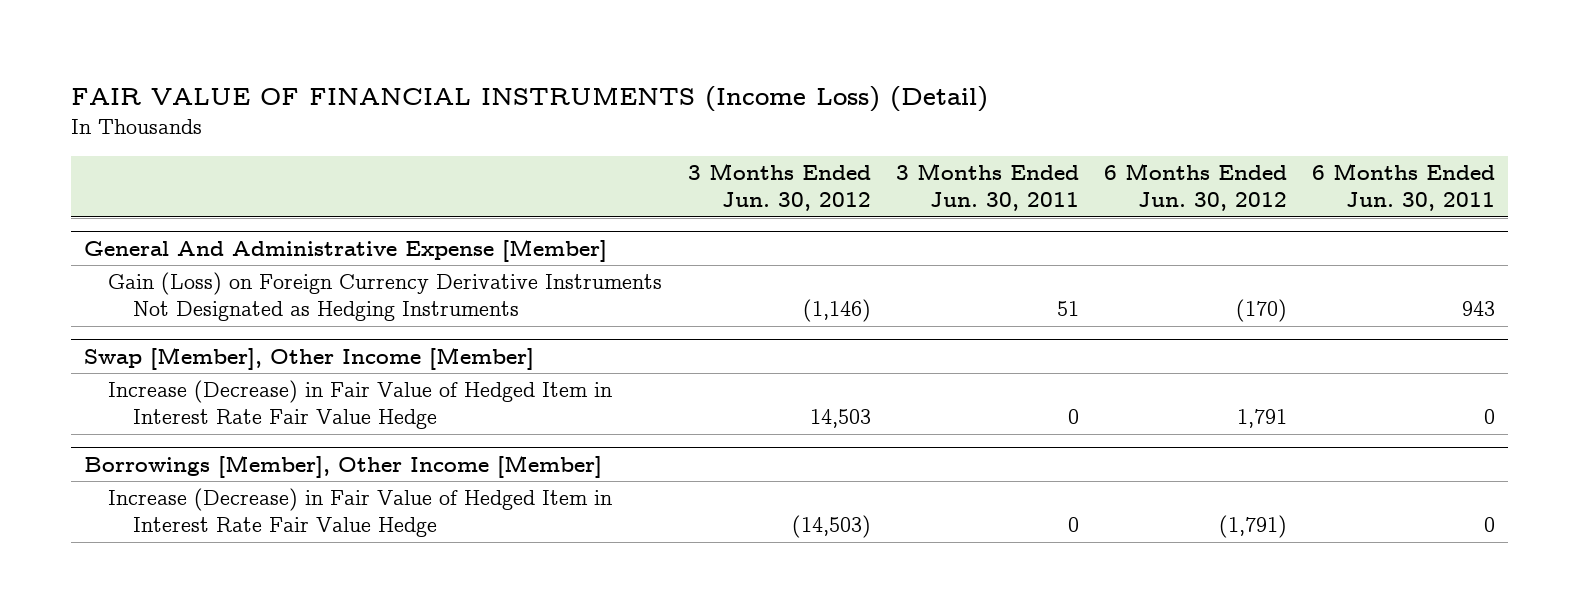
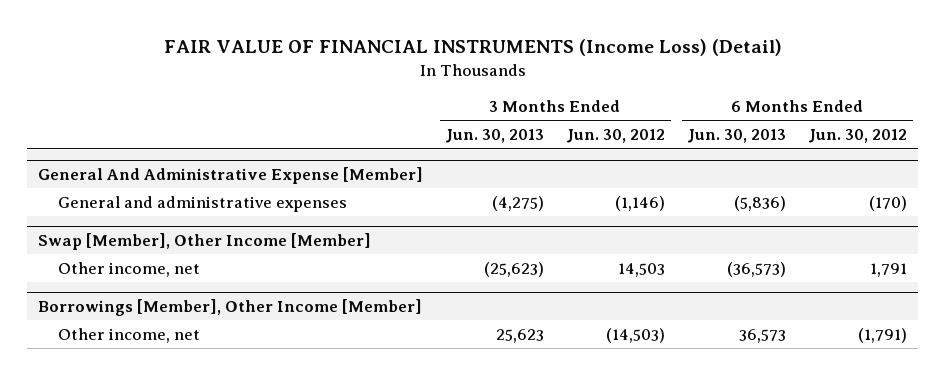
[895,163,1079,212] 3 Months Ended Jun. 30, 2011 -> none
[1312,163,1496,212] 6 Months Ended Jun. 30, 2011 -> none
none -> [445,129,545,144] Jun. 30, 2013
none -> [687,129,787,144] Jun. 30, 2013
[108,272,663,322] Gain (Loss) on Foreign Currency Derivative Instruments Not Designated as Hedging Instruments -> [57,195,347,212] General and administrative expenses
[108,380,613,430] Increase (Decrease) in Fair Value of Hedged Item in Interest Rate Fair Value Hedge -> [57,261,200,277] Other income, net
[108,488,613,538] Increase (Decrease) in Fair Value of Hedged Item in Interest Rate Fair Value Hedge -> [57,327,200,343] Other income, net

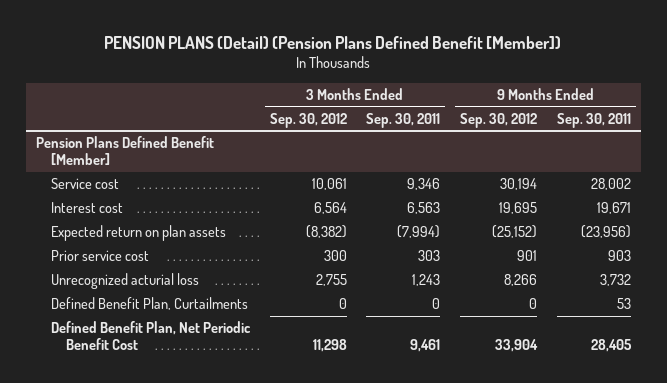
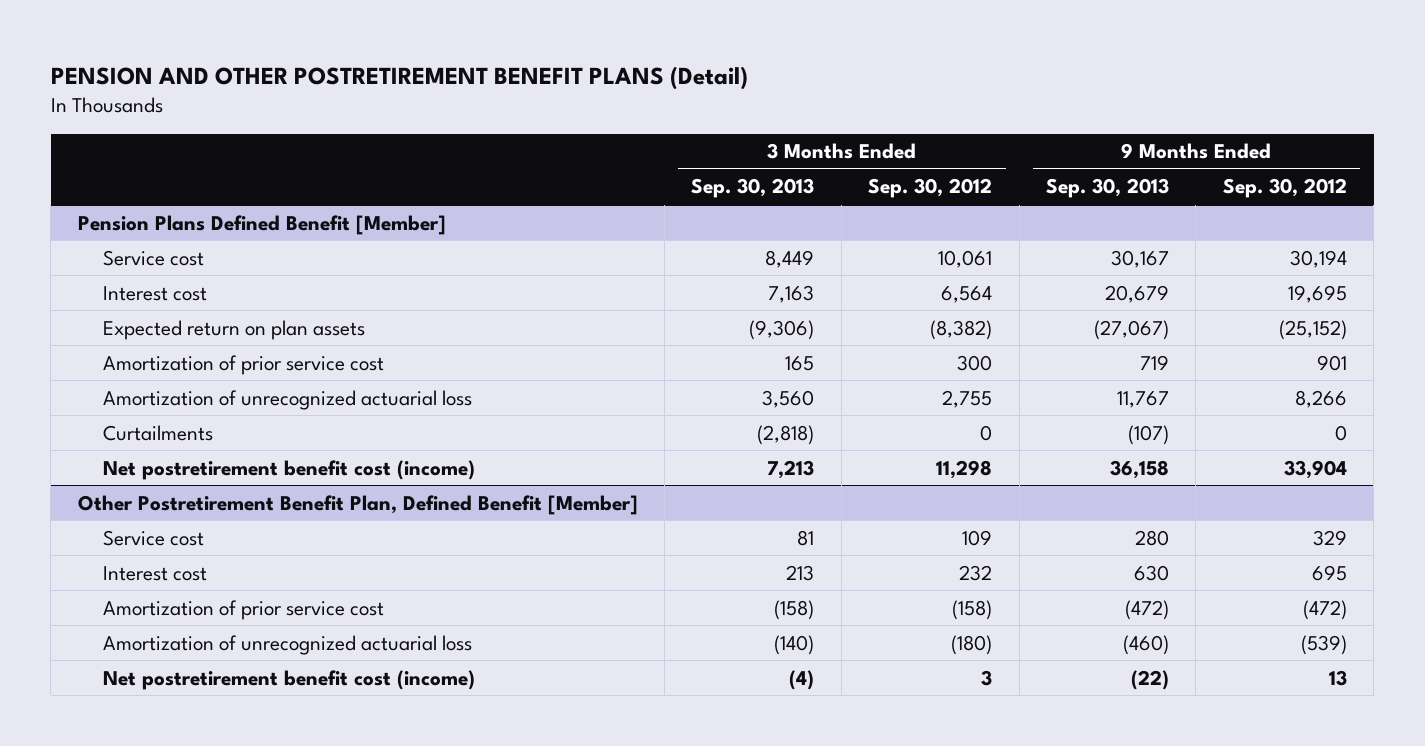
[104,35,562,49] PENSION PLANS (Detail) (Pension Plans Defined Benefit [Member]) -> [50,65,748,90] PENSION AND OTHER POSTRETIREMENT BENEFIT PLANS (Detail)
[366,112,441,128] Sep. 30, 2011 -> none
[556,112,631,128] Sep. 30, 2011 -> none
none -> [691,178,815,199] Sep. 30, 2013
none -> [1046,178,1170,199] Sep. 30, 2013
[50,250,149,262] Prior service cost -> [103,354,385,375] Amortization of prior service cost
[50,273,199,290] Unrecognized acturial loss -> [103,389,473,410] Amortization of unrecognized actuarial loss
[50,297,248,311] Defined Benefit Plan, Curtailments -> [103,424,214,441] Curtailments
[50,321,251,351] Defined Benefit Plan, Net Periodic Benefit Cost -> [103,459,476,480] Net postretirement benefit cost (income)
none -> [77,494,638,515] Other Postretirement Benefit Plan, Defined Benefit [Member]
none -> [103,529,205,546] Service cost
none -> [103,565,208,581] Interest cost
none -> [103,599,385,620] Amortization of prior service cost
none -> [103,634,473,655] Amortization of unrecognized actuarial loss
none -> [103,669,476,690] Net postretirement benefit cost (income)

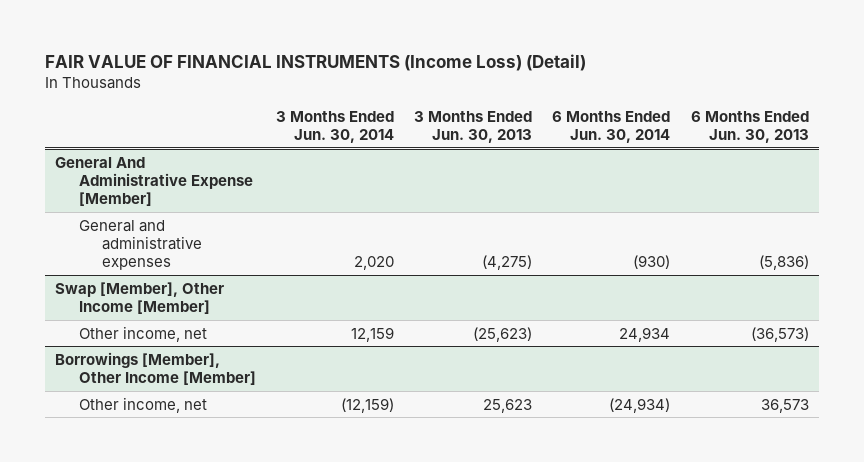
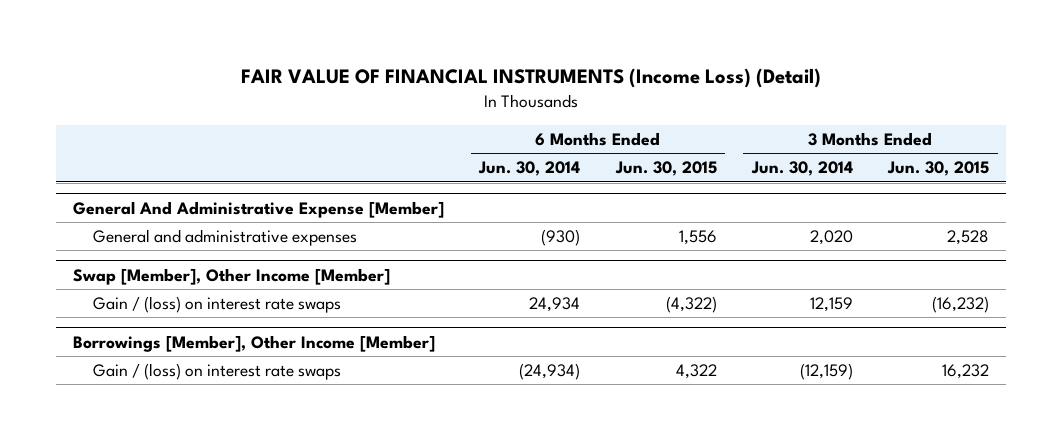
[414,110,533,143] 3 Months Ended Jun. 30, 2013 -> none
[690,110,809,143] 6 Months Ended Jun. 30, 2013 -> none
none -> [614,161,717,177] Jun. 30, 2015
none -> [886,161,989,177] Jun. 30, 2015
[78,325,207,342] Other income, net -> [93,296,342,314] Gain / (loss) on interest rate swaps
[78,396,207,413] Other income, net -> [93,363,342,381] Gain / (loss) on interest rate swaps

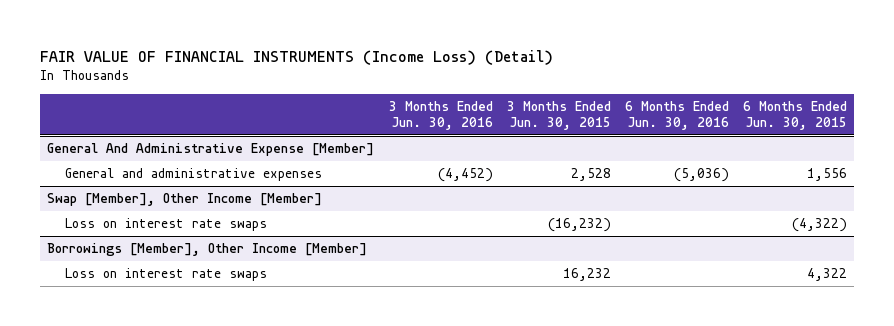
[478,161,581,177] Jun. 30, 2014 -> none
[750,161,853,177] Jun. 30, 2014 -> none
none -> [388,100,493,131] 3 Months Ended Jun. 30, 2016
none -> [624,100,729,131] 6 Months Ended Jun. 30, 2016
[93,296,342,314] Gain / (loss) on interest rate swaps -> [65,218,268,232] Loss on interest rate swaps
[93,363,342,381] Gain / (loss) on interest rate swaps -> [65,268,268,282] Loss on interest rate swaps

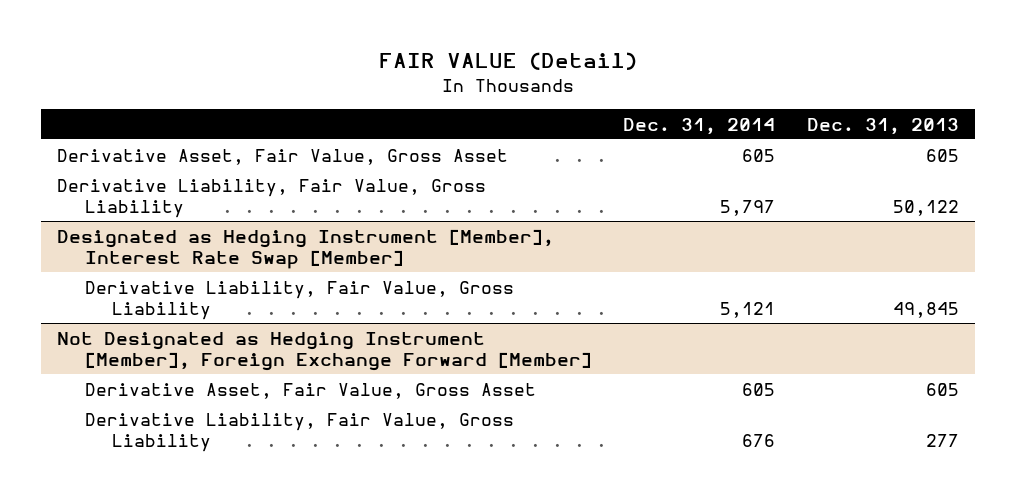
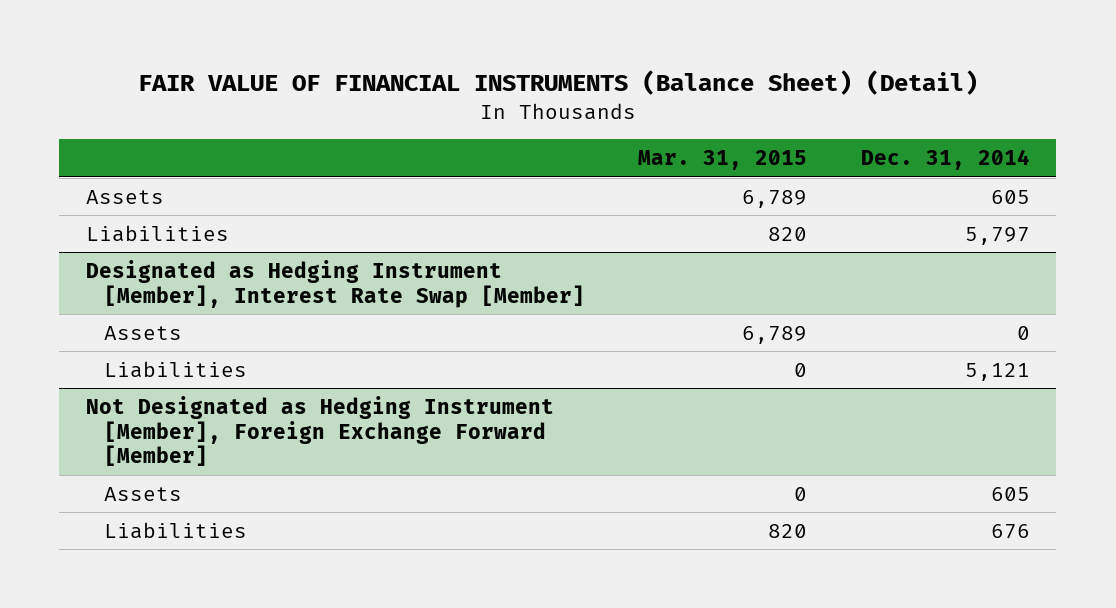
[378,51,637,70] FAIR VALUE (Detail) -> [137,70,978,96] FAIR VALUE OF FINANCIAL INSTRUMENTS (Balance Sheet) (Detail)
[807,117,960,135] Dec. 31, 2013 -> none
none -> [638,150,808,171] Mar. 31, 2015
[56,148,508,165] Derivative Asset, Fair Value, Gross Asset -> [85,189,164,204] Assets
[56,178,486,218] Derivative Liability, Fair Value, Gross Liability -> [85,224,229,242] Liabilities
none -> [104,325,183,340] Assets
[84,280,514,320] Derivative Liability, Fair Value, Gross Liability -> [104,360,248,378] Liabilities
[84,382,536,399] Derivative Asset, Fair Value, Gross Asset -> [104,486,183,501] Assets
[84,412,514,452] Derivative Liability, Fair Value, Gross Liability -> [104,521,248,539] Liabilities

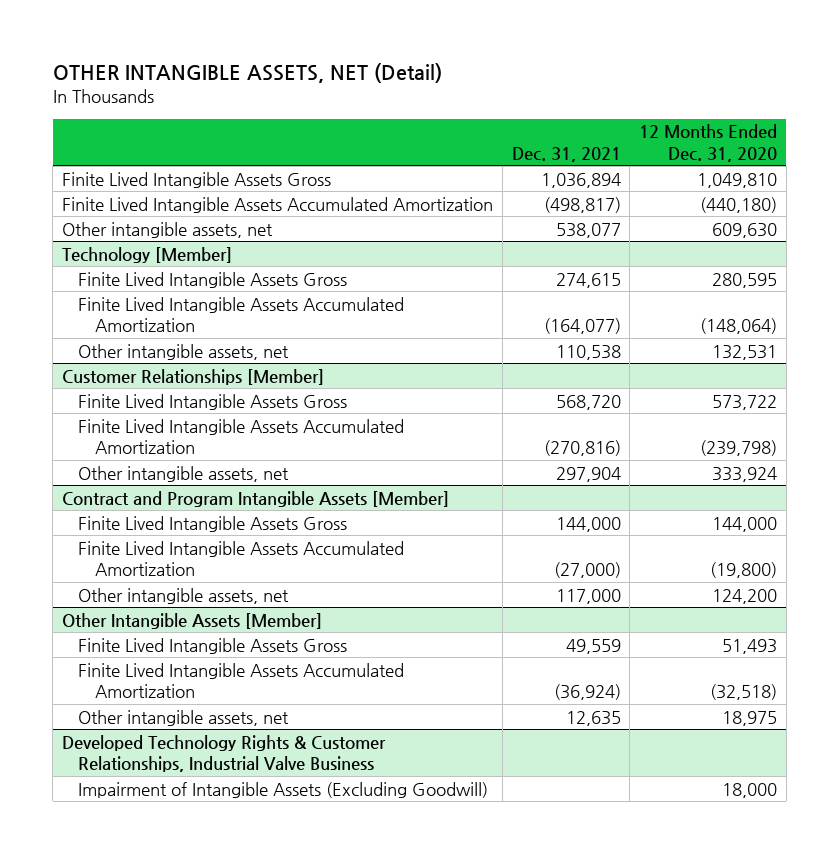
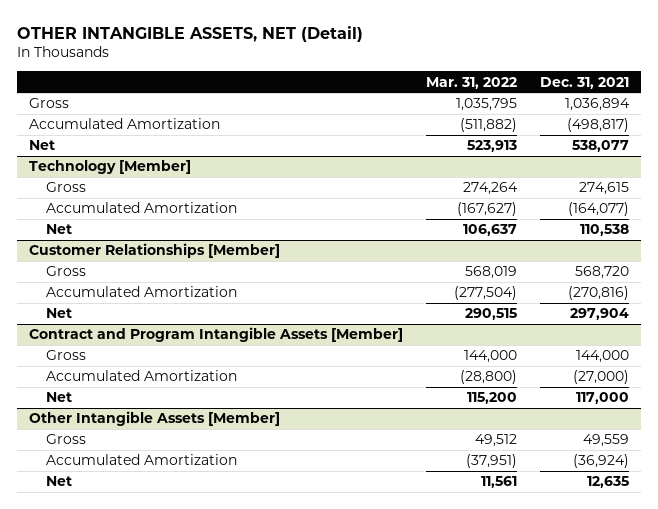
[638,124,777,162] 12 Months Ended Dec. 31, 2020 -> none
none -> [426,76,518,89] Mar. 31, 2022
[62,171,332,188] Finite Lived Intangible Assets Gross -> [29,98,70,109] Gross
[62,196,494,213] Finite Lived Intangible Assets Accumulated Amortization -> [29,118,221,130] Accumulated Amortization
[62,221,274,238] Other intangible assets, net -> [29,140,56,151] Net
[78,271,348,288] Finite Lived Intangible Assets Gross -> [46,182,87,193] Gross
[78,296,405,332] Finite Lived Intangible Assets Accumulated Amortization -> [46,202,238,214] Accumulated Amortization
[78,343,290,360] Other intangible assets, net -> [46,224,73,235] Net
[78,393,348,410] Finite Lived Intangible Assets Gross -> [46,266,87,277] Gross
[78,418,405,454] Finite Lived Intangible Assets Accumulated Amortization -> [46,286,238,298] Accumulated Amortization
[78,465,290,482] Other intangible assets, net -> [46,308,73,319] Net
[78,515,348,532] Finite Lived Intangible Assets Gross -> [46,350,87,361] Gross
[78,540,405,576] Finite Lived Intangible Assets Accumulated Amortization -> [46,370,238,382] Accumulated Amortization
[78,587,290,604] Other intangible assets, net -> [46,392,73,403] Net
[62,734,387,772] Developed Technology Rights & Customer Relationships, Industrial Valve Business -> none
[78,781,489,798] Impairment of Intangible Assets (Excluding Goodwill) -> none
[78,637,348,654] Finite Lived Intangible Assets Gross -> [46,434,87,445] Gross
[78,662,405,698] Finite Lived Intangible Assets Accumulated Amortization -> [46,454,238,466] Accumulated Amortization
[78,709,290,726] Other intangible assets, net -> [46,476,73,487] Net

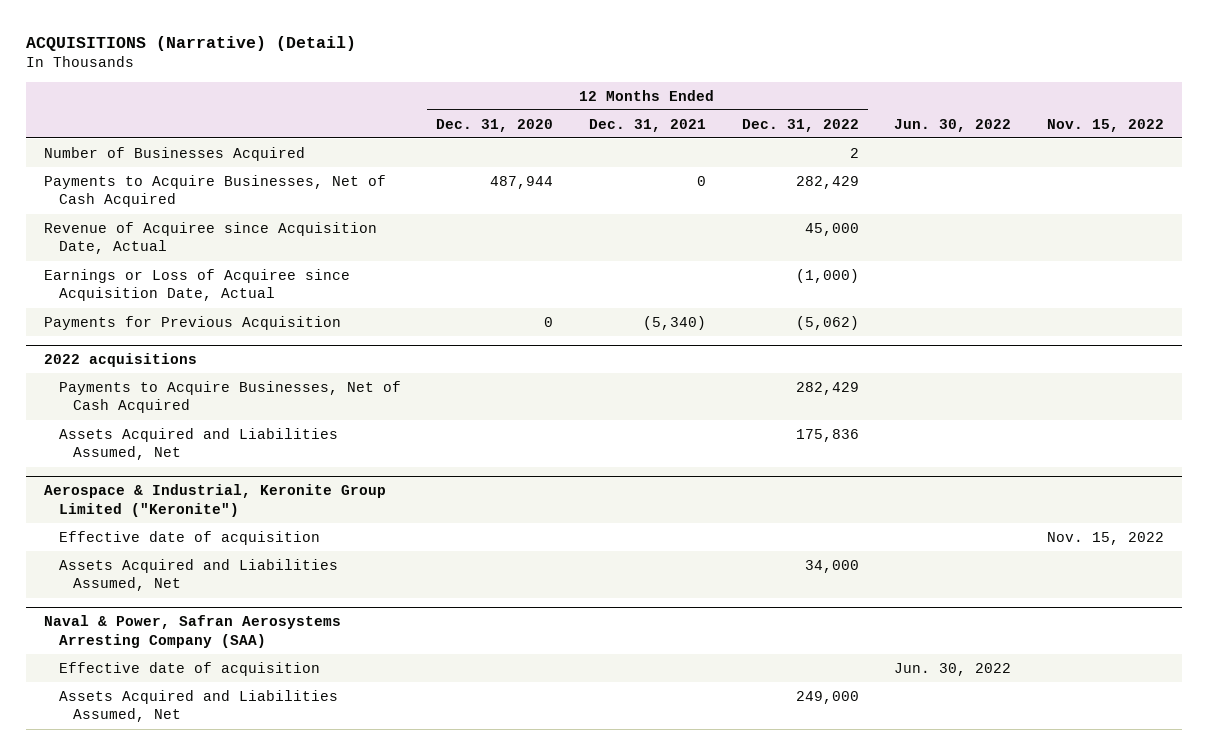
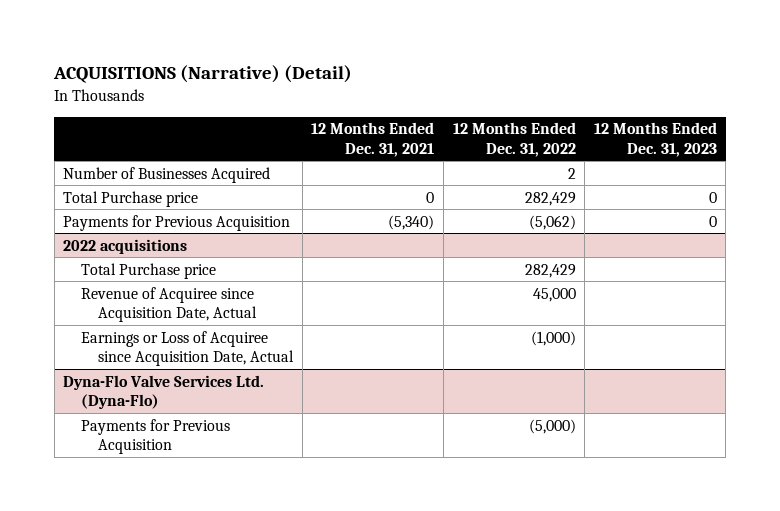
[436,118,554,132] Dec. 31, 2020 -> none
[894,118,1012,132] Jun. 30, 2022 -> none
[1047,118,1165,132] Nov. 15, 2022 -> none
none -> [593,122,717,157] 12 Months Ended Dec. 31, 2023
[43,221,377,255] Revenue of Acquiree since Acquisition Date, Actual -> none
[43,268,350,302] Earnings or Loss of Acquiree since Acquisition Date, Actual -> none
[43,174,386,208] Payments to Acquire Businesses, Net of Cash Acquired -> [63,190,199,207] Total Purchase price
[58,427,338,461] Assets Acquired and Liabilities Assumed, Net -> none
[43,484,386,517] Aerospace & Industrial, Keronite Group Limited ("Keronite") -> none
[58,530,320,545] Effective date of acquisition -> none
[58,558,338,592] Assets Acquired and Liabilities Assumed, Net -> none
[43,615,341,648] Naval & Power, Safran Aerosystems Arresting Company (SAA) -> none
[58,661,320,676] Effective date of acquisition -> none
[58,689,338,723] Assets Acquired and Liabilities Assumed, Net -> none
[58,380,401,414] Payments to Acquire Businesses, Net of Cash Acquired -> [80,262,216,279] Total Purchase price
none -> [80,286,258,323] Revenue of Acquiree since Acquisition Date, Actual
none -> [80,330,295,367] Earnings or Loss of Acquiree since Acquisition Date, Actual
none -> [63,374,265,410] Dyna-Flo Valve Services Ltd. (Dyna-Flo)
none -> [80,418,230,455] Payments for Previous Acquisition

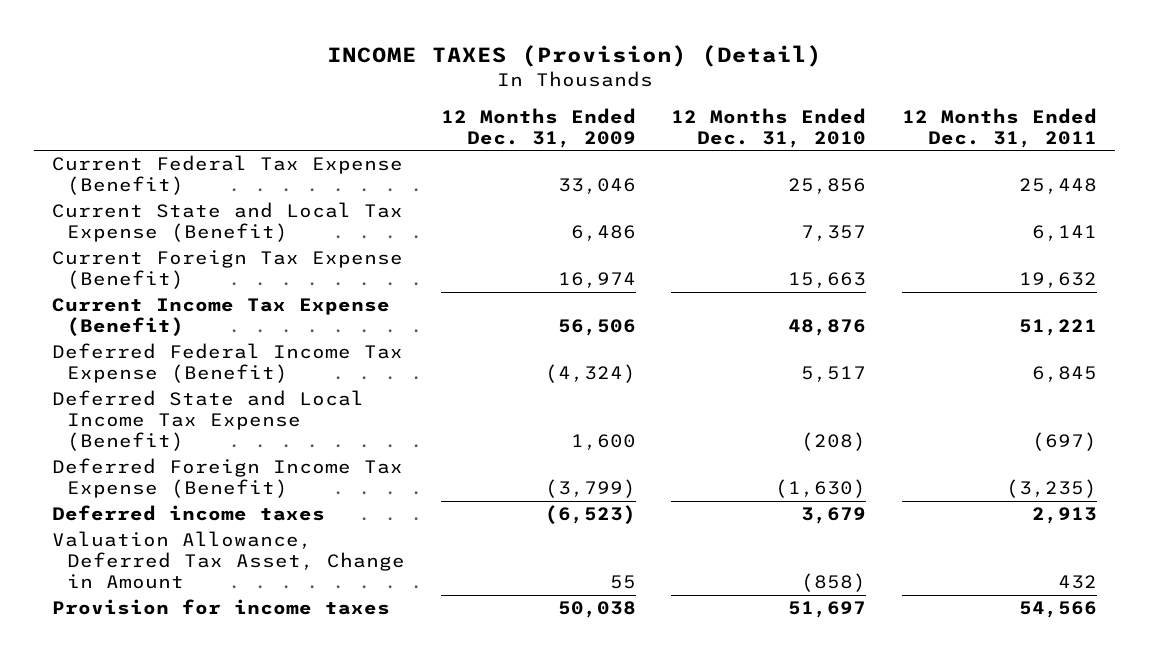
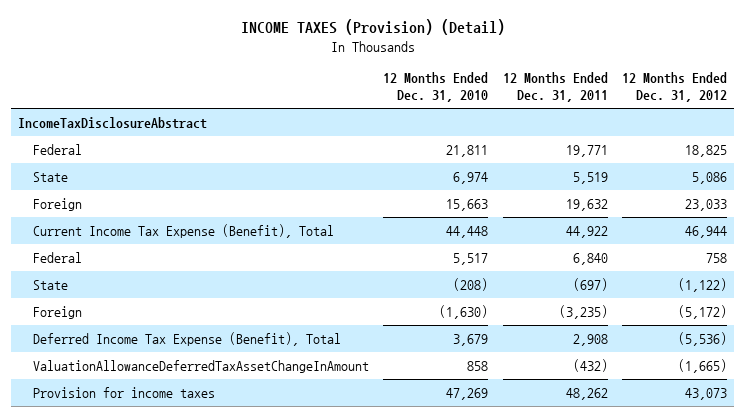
[440,107,636,148] 12 Months Ended Dec. 31, 2009 -> none
none -> [622,72,728,103] 12 Months Ended Dec. 31, 2012
[51,202,403,243] Current State and Local Tax Expense (Benefit) -> none
[51,343,403,384] Deferred Federal Income Tax Expense (Benefit) -> none
[51,531,405,589] Valuation Allowance, Deferred Tax Asset, Change in Amount -> none
none -> [18,116,208,129] IncomeTaxDisclosureAbstract
[51,155,403,196] Current Federal Tax Expense (Benefit) -> [32,143,82,155] Federal
[788,178,867,195] 25,856 -> [446,144,489,157] 21,811
[1019,178,1098,195] 25,448 -> [565,144,608,157] 19,771
none -> [32,171,68,182] State
[51,250,403,290] Current Foreign Tax Expense (Benefit) -> [32,197,82,211] Foreign
[51,298,390,337] Current Income Tax Expense (Benefit) -> [32,223,334,238] Current Income Tax Expense (Benefit), Total
[788,319,867,337] 48,876 -> [446,225,489,238] 44,448
[1019,319,1098,337] 51,221 -> [565,225,608,238] 44,922
none -> [32,251,82,263] Federal
[51,390,364,451] Deferred State and Local Income Tax Expense (Benefit) -> [32,279,68,290] State
[51,458,403,499] Deferred Foreign Income Tax Expense (Benefit) -> [32,305,82,319] Foreign
[51,505,325,522] Deferred income taxes -> [32,331,341,346] Deferred Income Tax Expense (Benefit), Total
[1032,507,1098,525] 2,913 -> [572,333,608,346] 2,908
none -> [32,359,369,373] ValuationAllowanceDeferredTaxAssetChangeInAmount
[788,601,867,619] 51,697 -> [446,387,489,400] 47,269
[1019,601,1098,619] 54,566 -> [565,387,608,400] 48,262

